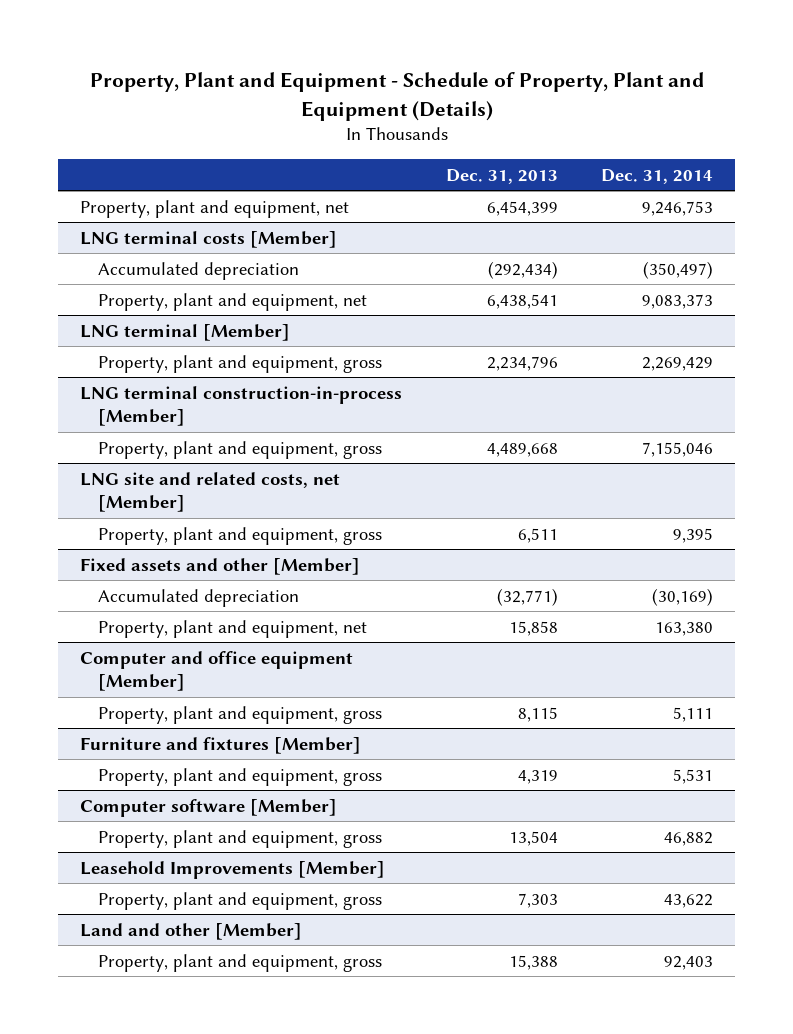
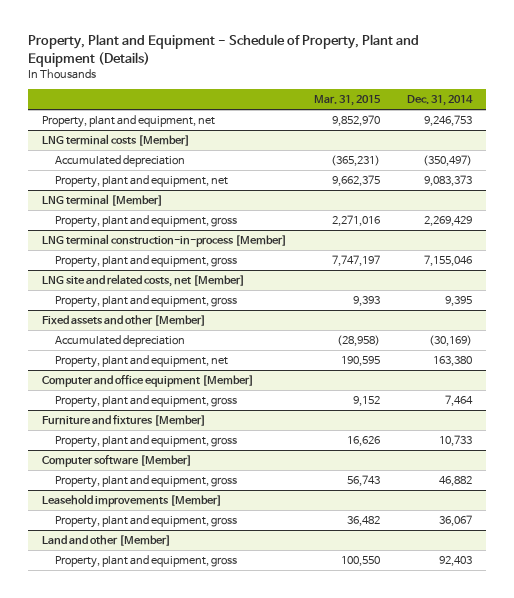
[445,168,558,184] Dec. 31, 2013 -> none
none -> [314,95,382,107] Mar. 31, 2015
[673,706,714,722] 5,111 -> [445,395,474,407] 7,464
[673,768,714,784] 5,531 -> [439,435,473,447] 10,733
[80,860,386,879] Leasehold Improvements [Member] -> [41,494,222,508] Leasehold improvements [Member]
[664,893,714,908] 43,622 -> [439,515,473,527] 36,067

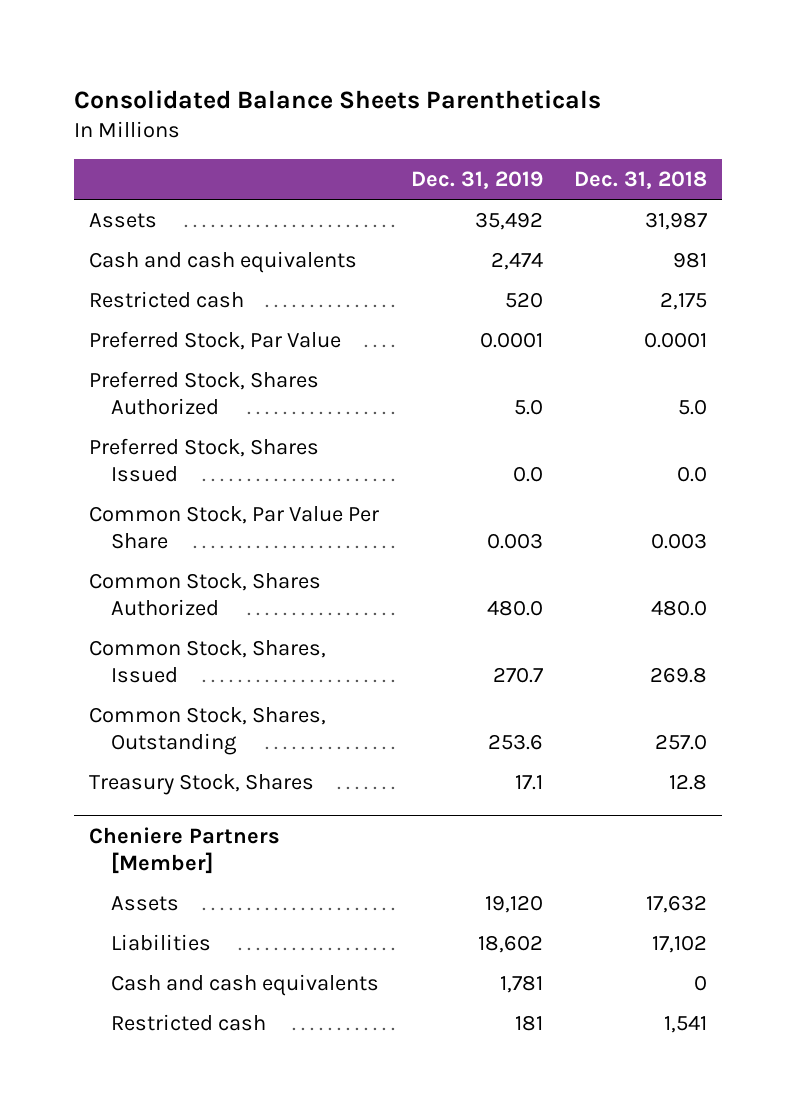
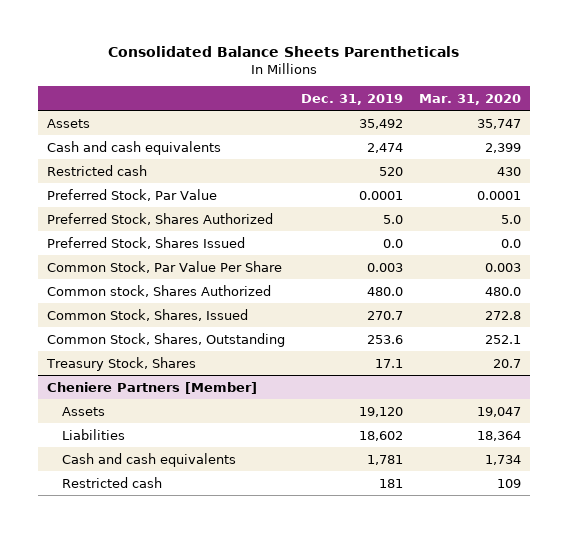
[573,170,707,189] Dec. 31, 2018 -> none
none -> [419,93,522,105] Mar. 31, 2020
[89,572,322,617] Common Stock, Shares Authorized -> [46,284,271,297] Common stock, Shares Authorized

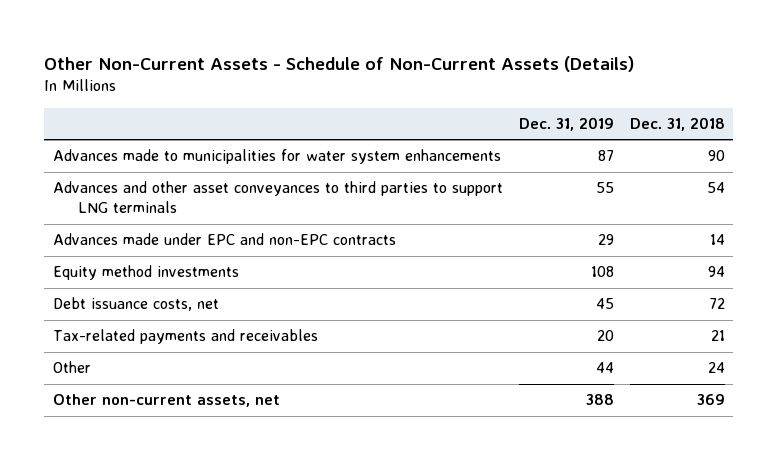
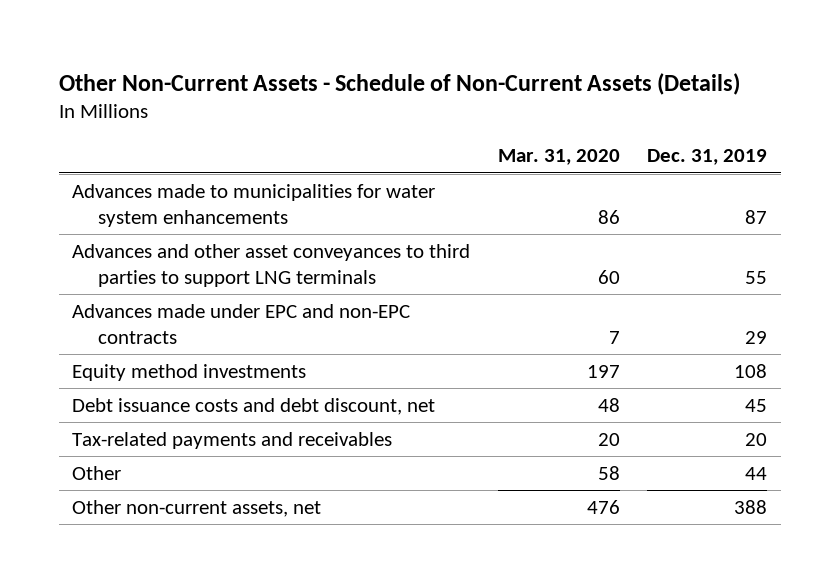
[630,116,726,131] Dec. 31, 2018 -> none
none -> [497,149,620,166] Mar. 31, 2020
[52,297,219,312] Debt issuance costs, net -> [72,397,436,415] Debt issuance costs and debt discount, net

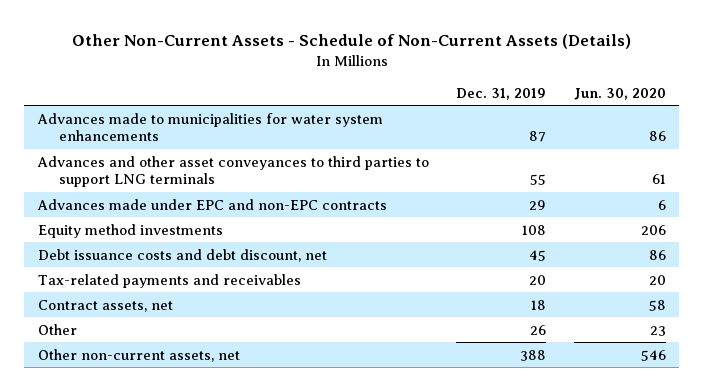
[497,149,620,166] Mar. 31, 2020 -> none
none -> [573,87,666,100] Jun. 30, 2020
none -> [37,299,173,312] Contract assets, net
[745,466,768,480] 44 -> [530,324,547,335] 26

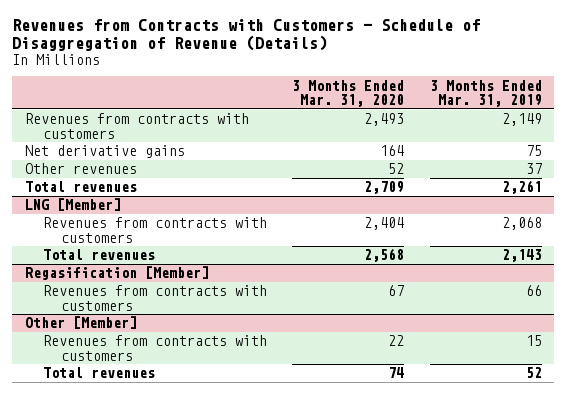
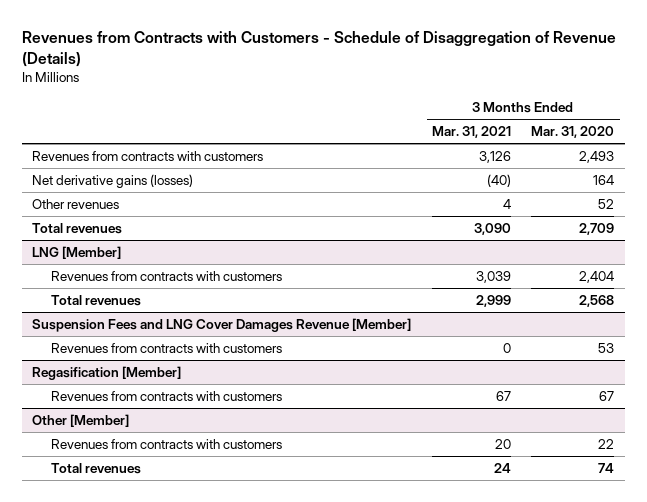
[429,79,542,108] 3 Months Ended Mar. 31, 2019 -> none
none -> [431,126,511,139] Mar. 31, 2021
[24,145,185,159] Net derivative gains -> [32,173,194,188] Net derivative gains (losses)
none -> [32,317,412,332] Suspension Fees and LNG Cover Damages Revenue [Member]
none -> [51,342,283,353] Revenues from contracts with customers

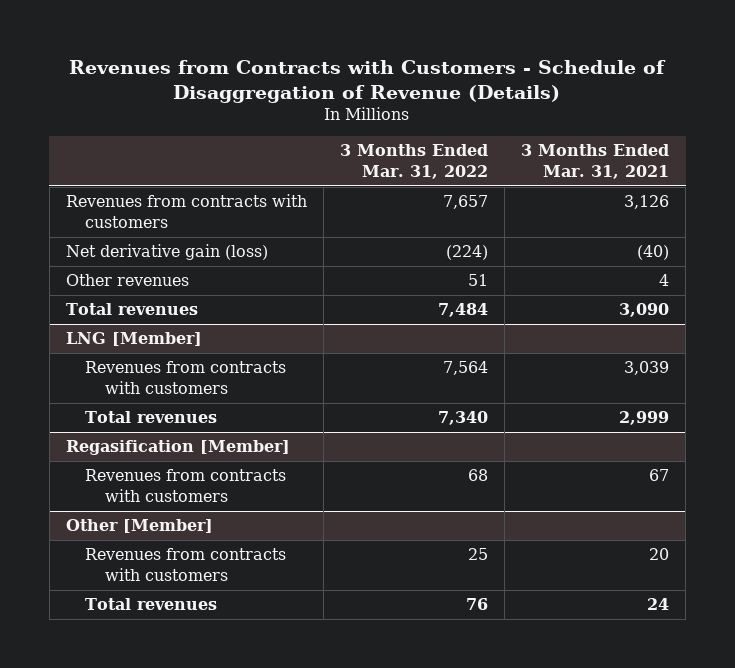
[531,126,615,139] Mar. 31, 2020 -> none
none -> [339,144,488,180] 3 Months Ended Mar. 31, 2022
[32,173,194,188] Net derivative gains (losses) -> [65,244,268,261] Net derivative gain (loss)
[32,317,412,332] Suspension Fees and LNG Cover Damages Revenue [Member] -> none
[51,342,283,353] Revenues from contracts with customers -> none

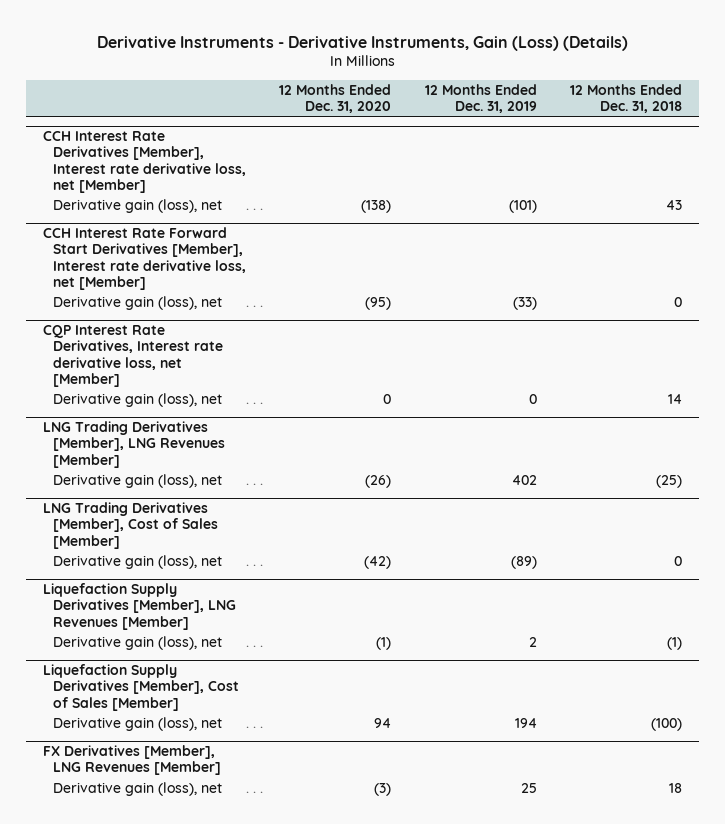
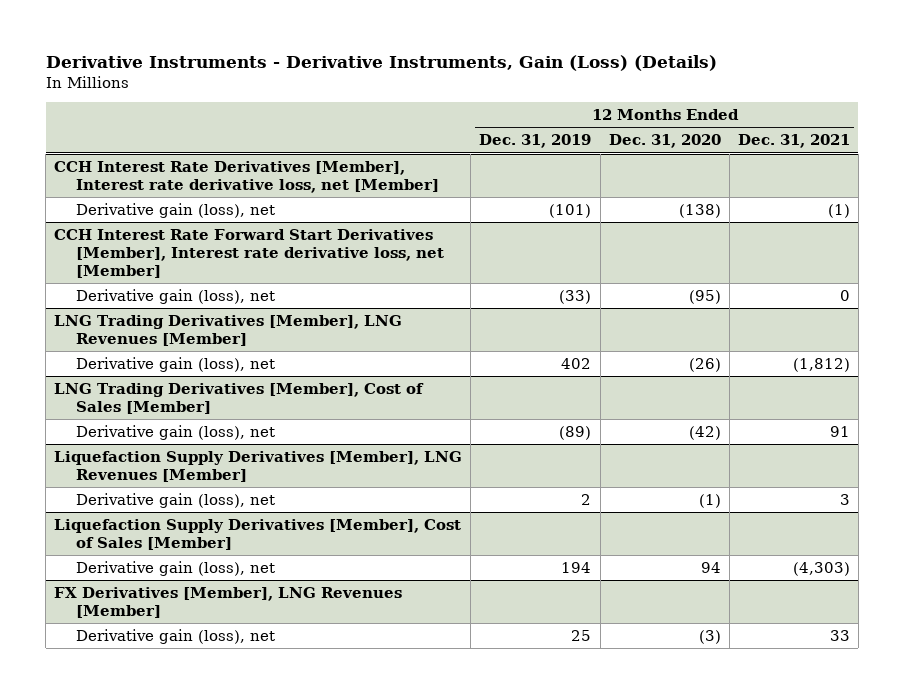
[570,84,683,114] 12 Months Ended Dec. 31, 2018 -> none
none -> [737,134,850,149] Dec. 31, 2021
[42,325,223,387] CQP Interest Rate Derivatives, Interest rate derivative loss, net [Member] -> none
[52,393,222,408] Derivative gain (loss), net -> none

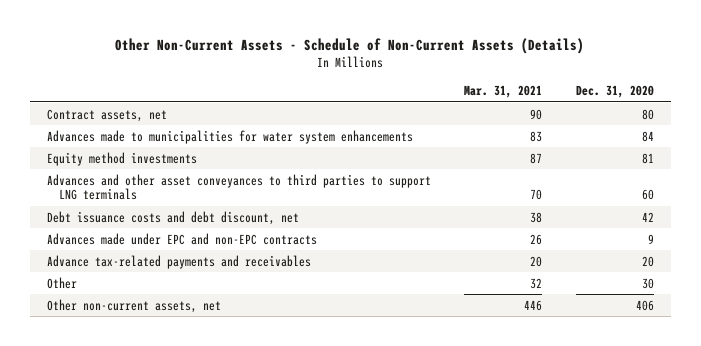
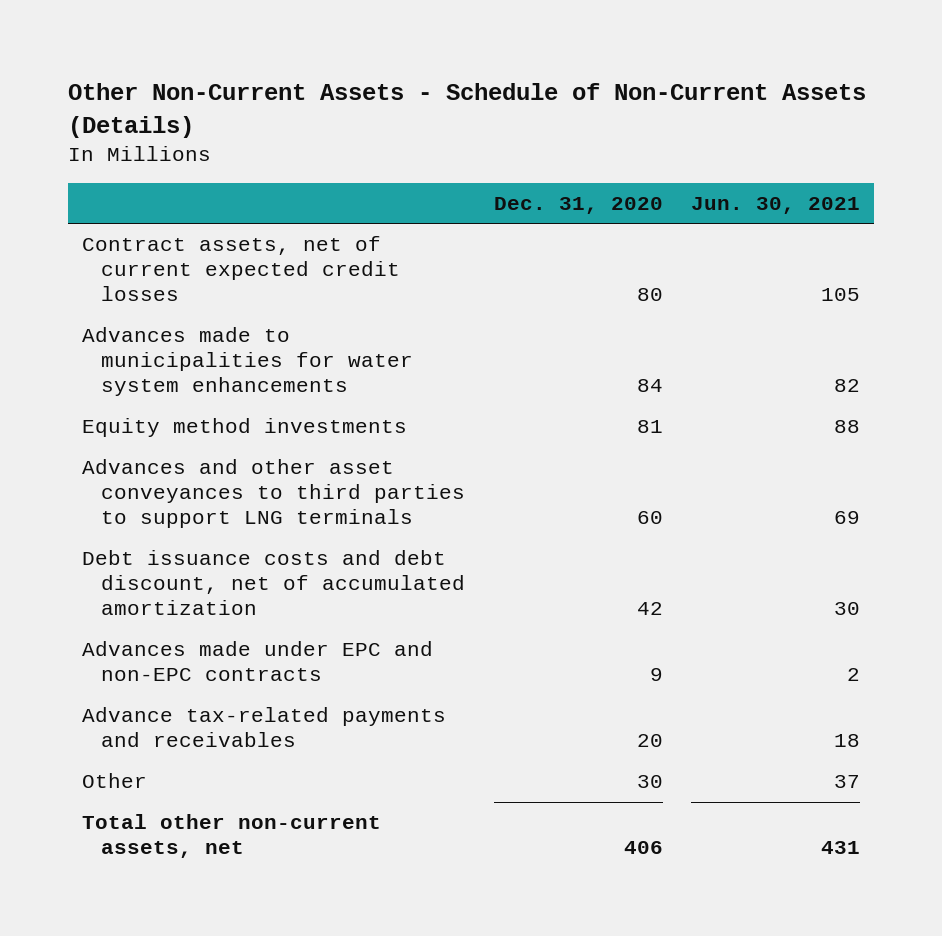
[464,85,543,99] Mar. 31, 2021 -> none
none -> [690,196,860,214] Jun. 30, 2021
[46,108,167,122] Contract assets, net -> [81,236,401,302] Contract assets, net of current expected credit losses
[46,210,299,225] Debt issuance costs and debt discount, net -> [81,550,466,616] Debt issuance costs and debt discount, net of accumulated amortization
[46,298,221,313] Other non-current assets, net -> [81,814,381,859] Total other non-current assets, net

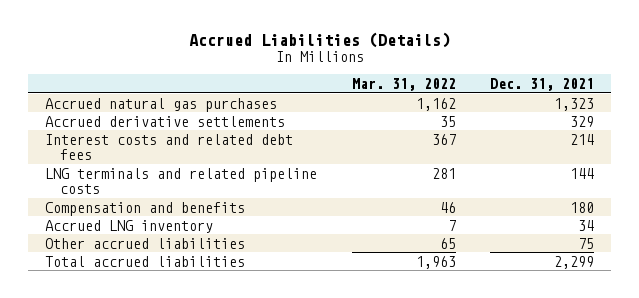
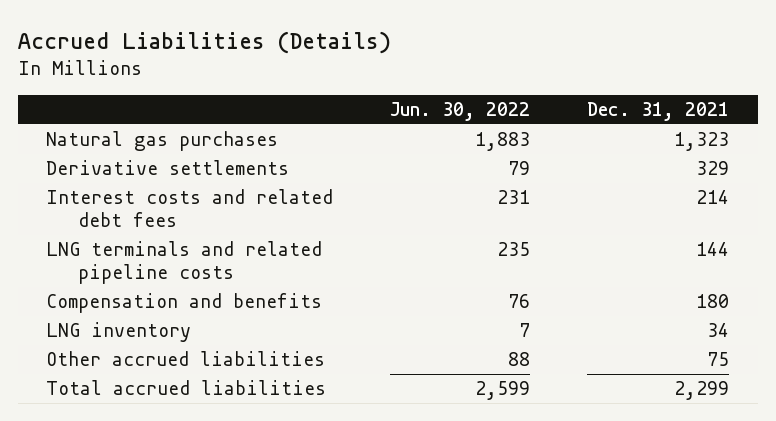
[351,78,456,92] Mar. 31, 2022 -> none
none -> [390,102,531,122] Jun. 30, 2022
[45,97,278,112] Accrued natural gas purchases -> [46,131,279,152] Natural gas purchases
[45,115,286,127] Accrued derivative settlements -> [46,160,290,176] Derivative settlements
[45,219,214,233] Accrued LNG inventory -> [46,322,192,343] LNG inventory

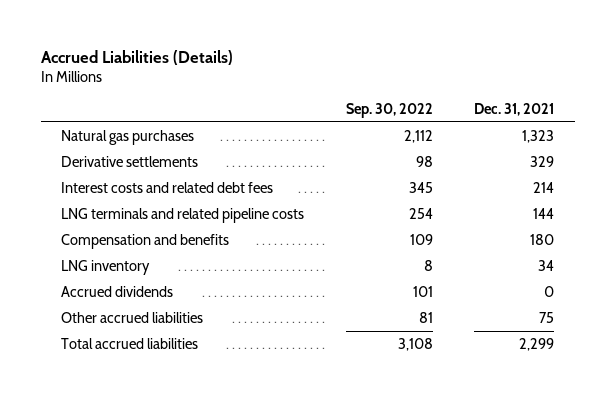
[390,102,531,122] Jun. 30, 2022 -> none
none -> [345,103,433,119] Sep. 30, 2022
none -> [61,285,174,297] Accrued dividends

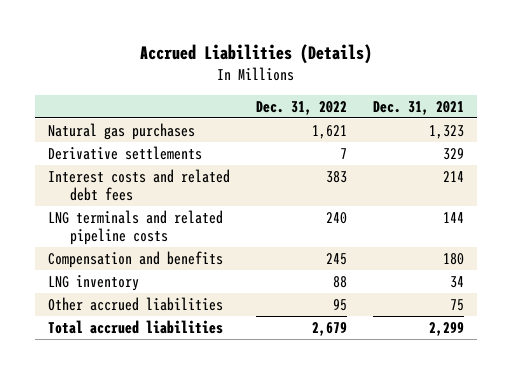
[345,103,433,119] Sep. 30, 2022 -> none
none -> [255,100,347,115] Dec. 31, 2022
[61,285,174,297] Accrued dividends -> none

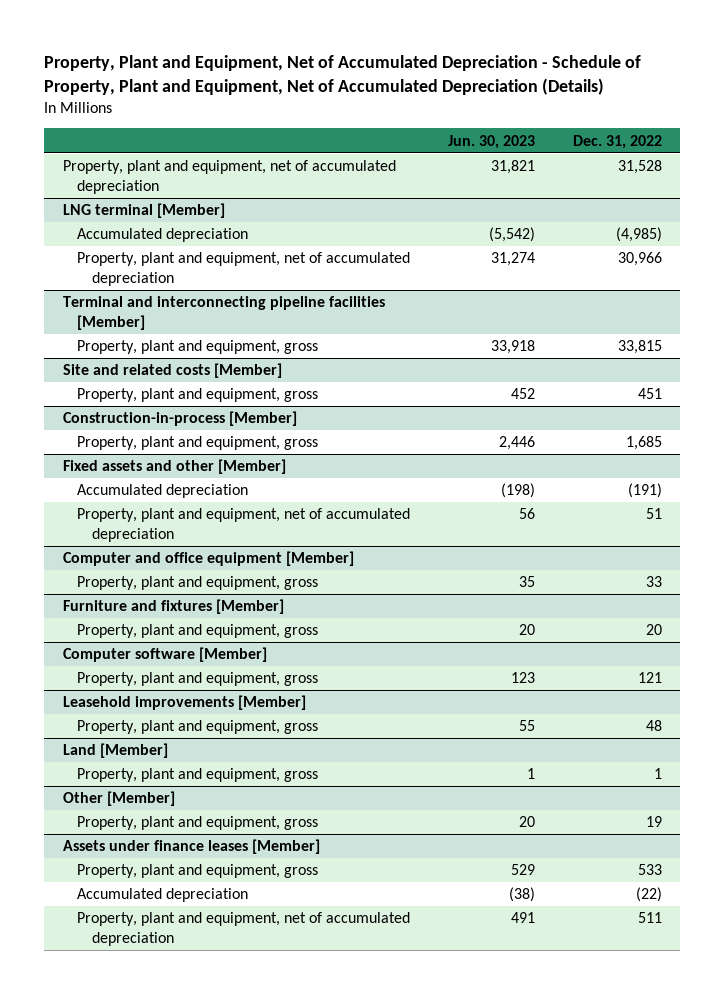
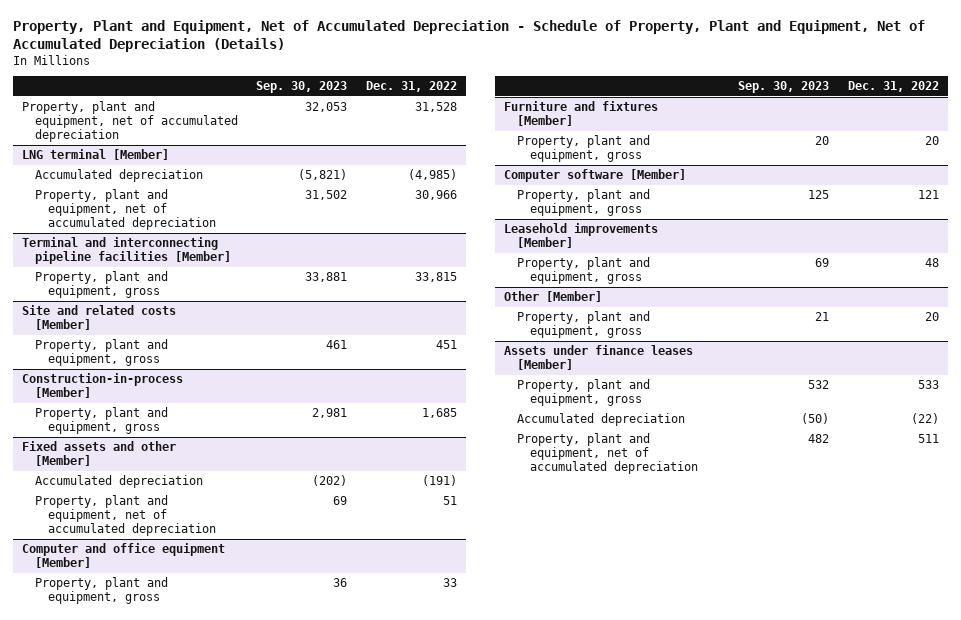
[447,134,535,149] Jun. 30, 2023 -> none
none -> [256,81,348,94] Sep. 30, 2023
[62,743,168,759] Land [Member] -> none
[77,768,319,783] Property, plant and equipment, gross -> none
[645,816,662,828] 19 -> [924,311,939,321] 20

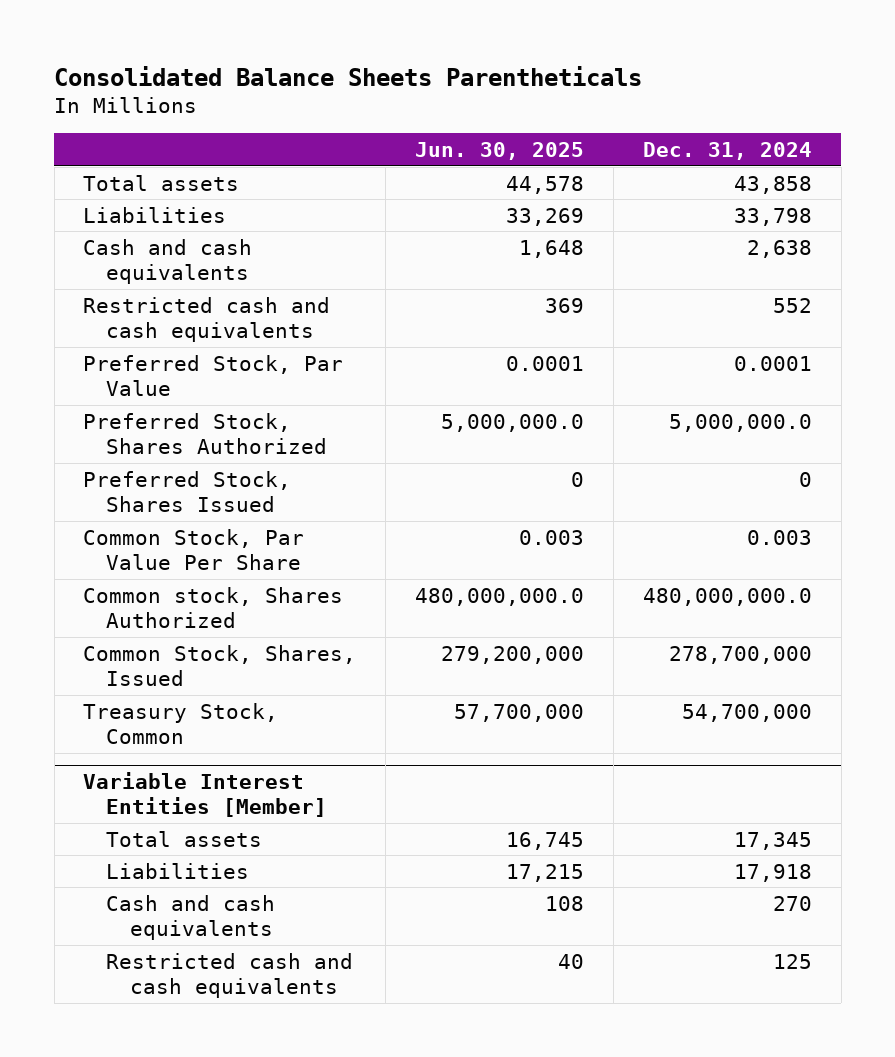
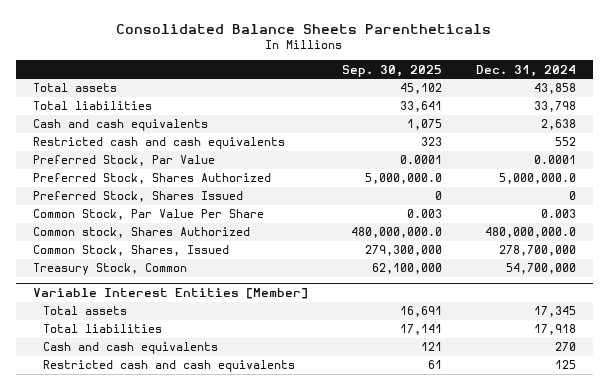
[415,142,585,161] Jun. 30, 2025 -> none
none -> [341,64,442,77] Sep. 30, 2025
[83,206,227,223] Liabilities -> [32,101,152,111] Total liabilities
[106,862,250,879] Liabilities -> [43,324,163,334] Total liabilities

